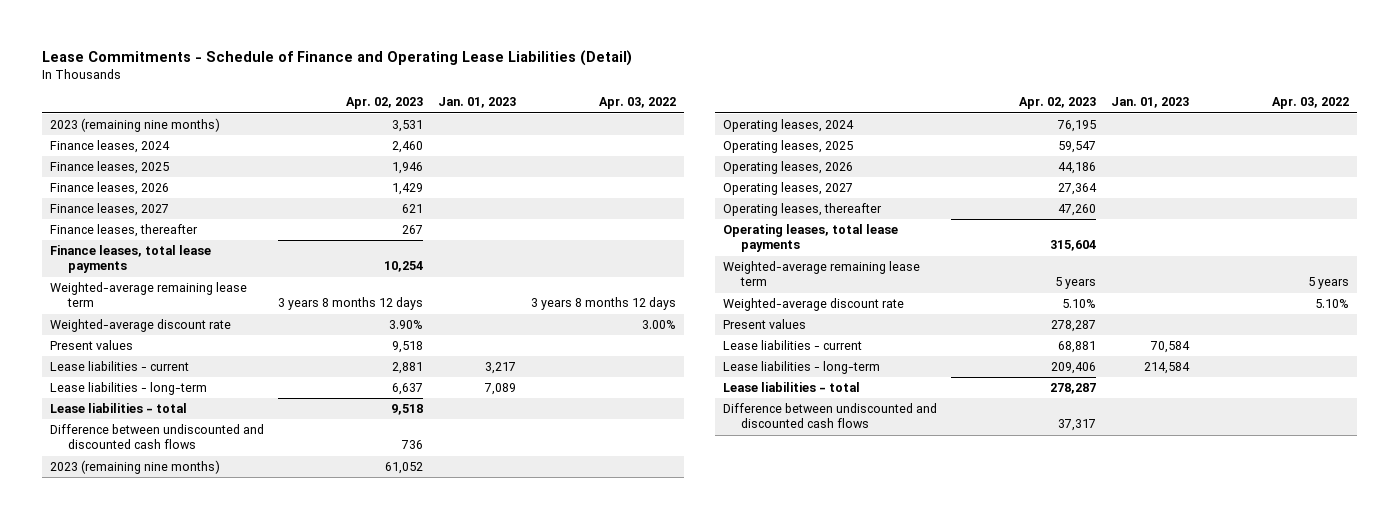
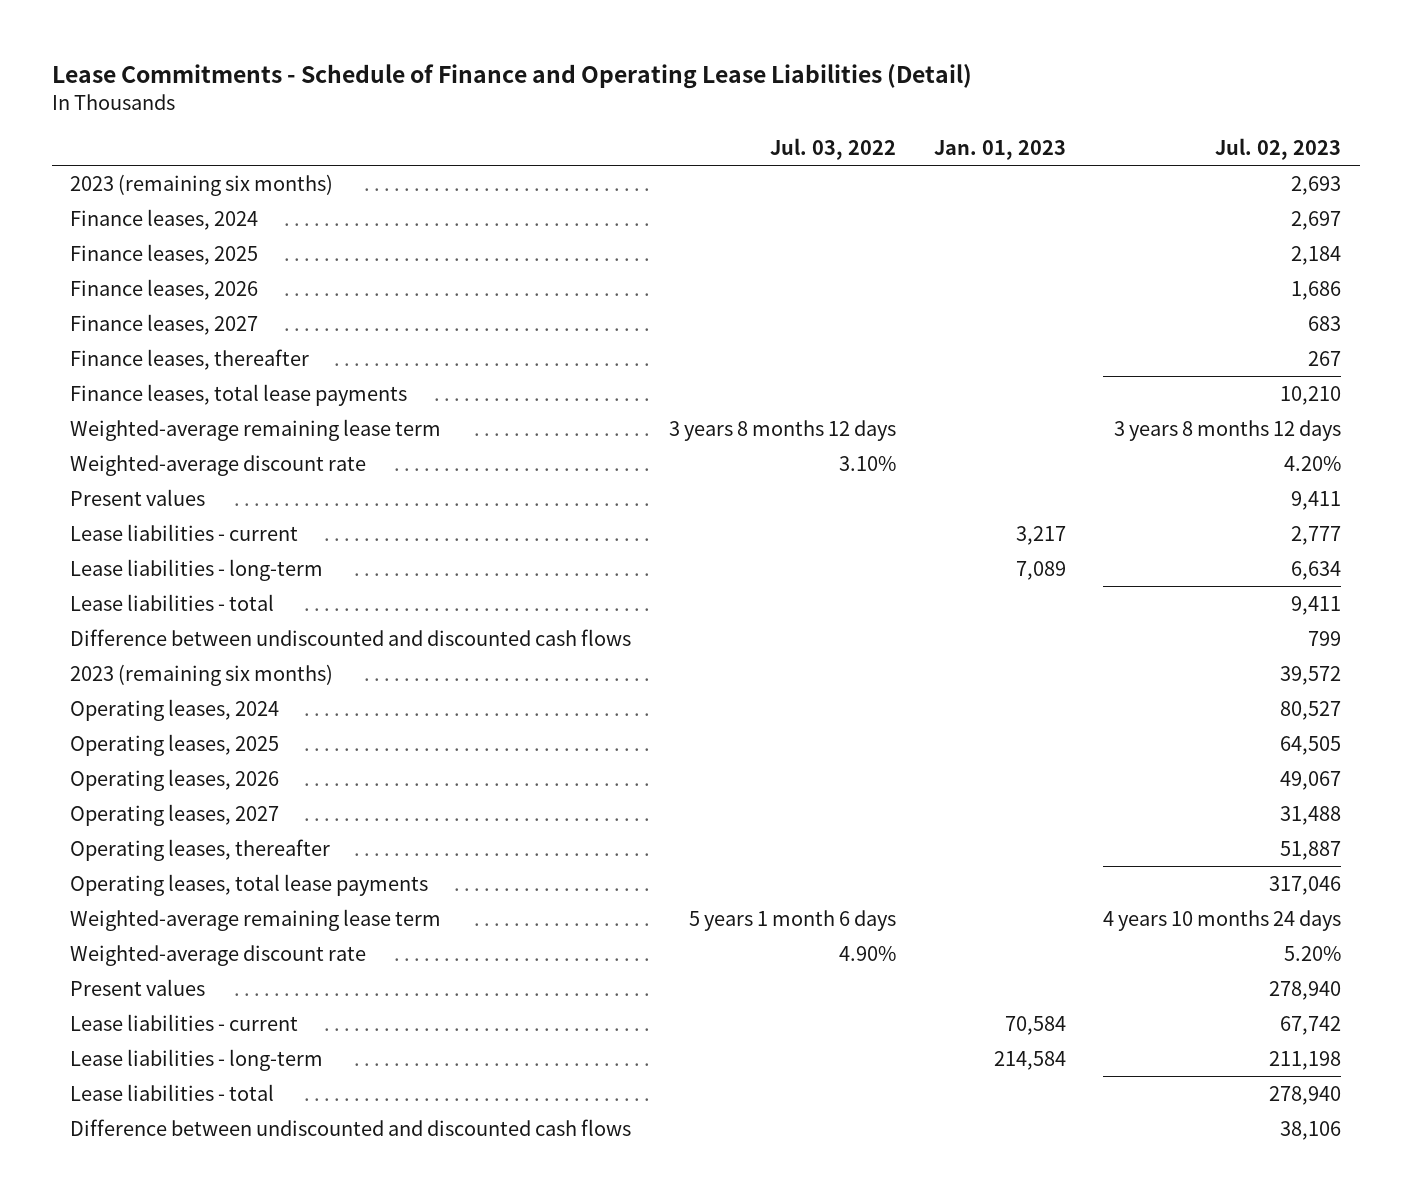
[346,97,424,110] Apr. 02, 2023 -> none
[599,97,677,110] Apr. 03, 2022 -> none
none -> [770,137,897,160] Jul. 03, 2022
none -> [1215,137,1342,160] Jul. 02, 2023
[49,118,220,133] 2023 (remaining nine months) -> [70,173,334,196] 2023 (remaining six months)
[49,460,220,475] 2023 (remaining nine months) -> [70,663,334,686] 2023 (remaining six months)

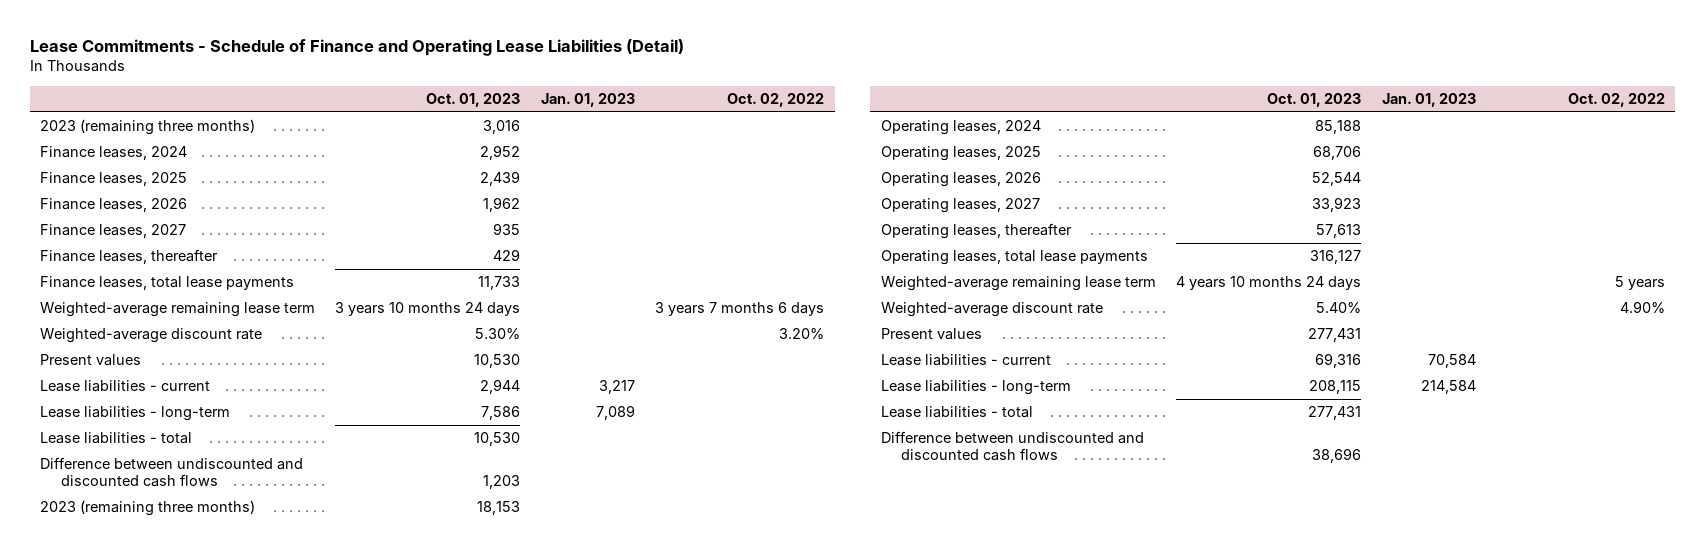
[770,137,897,160] Jul. 03, 2022 -> none
[1215,137,1342,160] Jul. 02, 2023 -> none
none -> [426,93,521,108] Oct. 01, 2023
none -> [727,93,825,108] Oct. 02, 2022
[70,173,334,196] 2023 (remaining six months) -> [39,119,255,136] 2023 (remaining three months)
[70,663,334,686] 2023 (remaining six months) -> [39,500,255,517] 2023 (remaining three months)

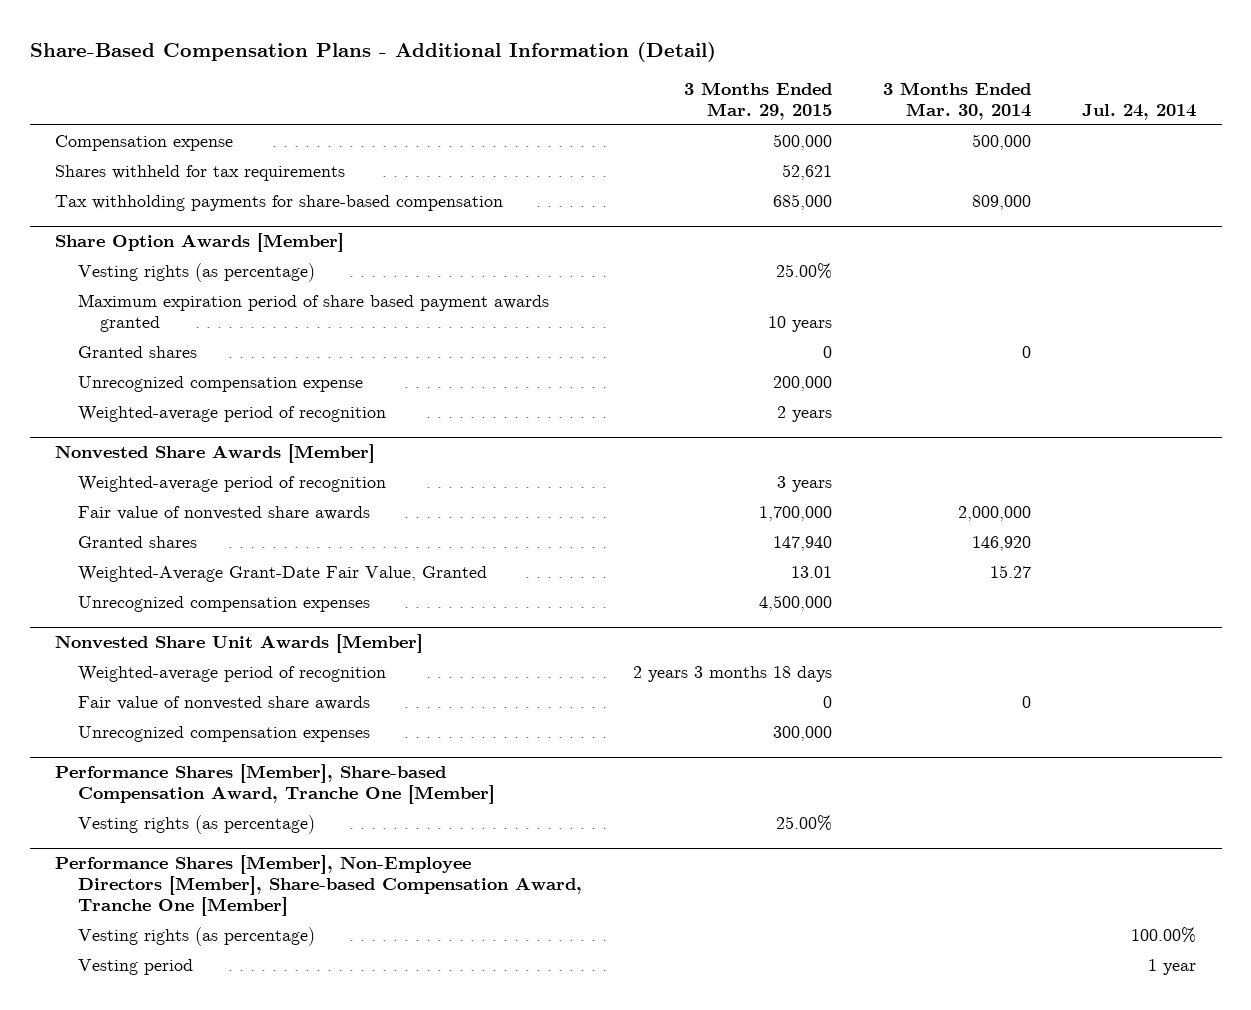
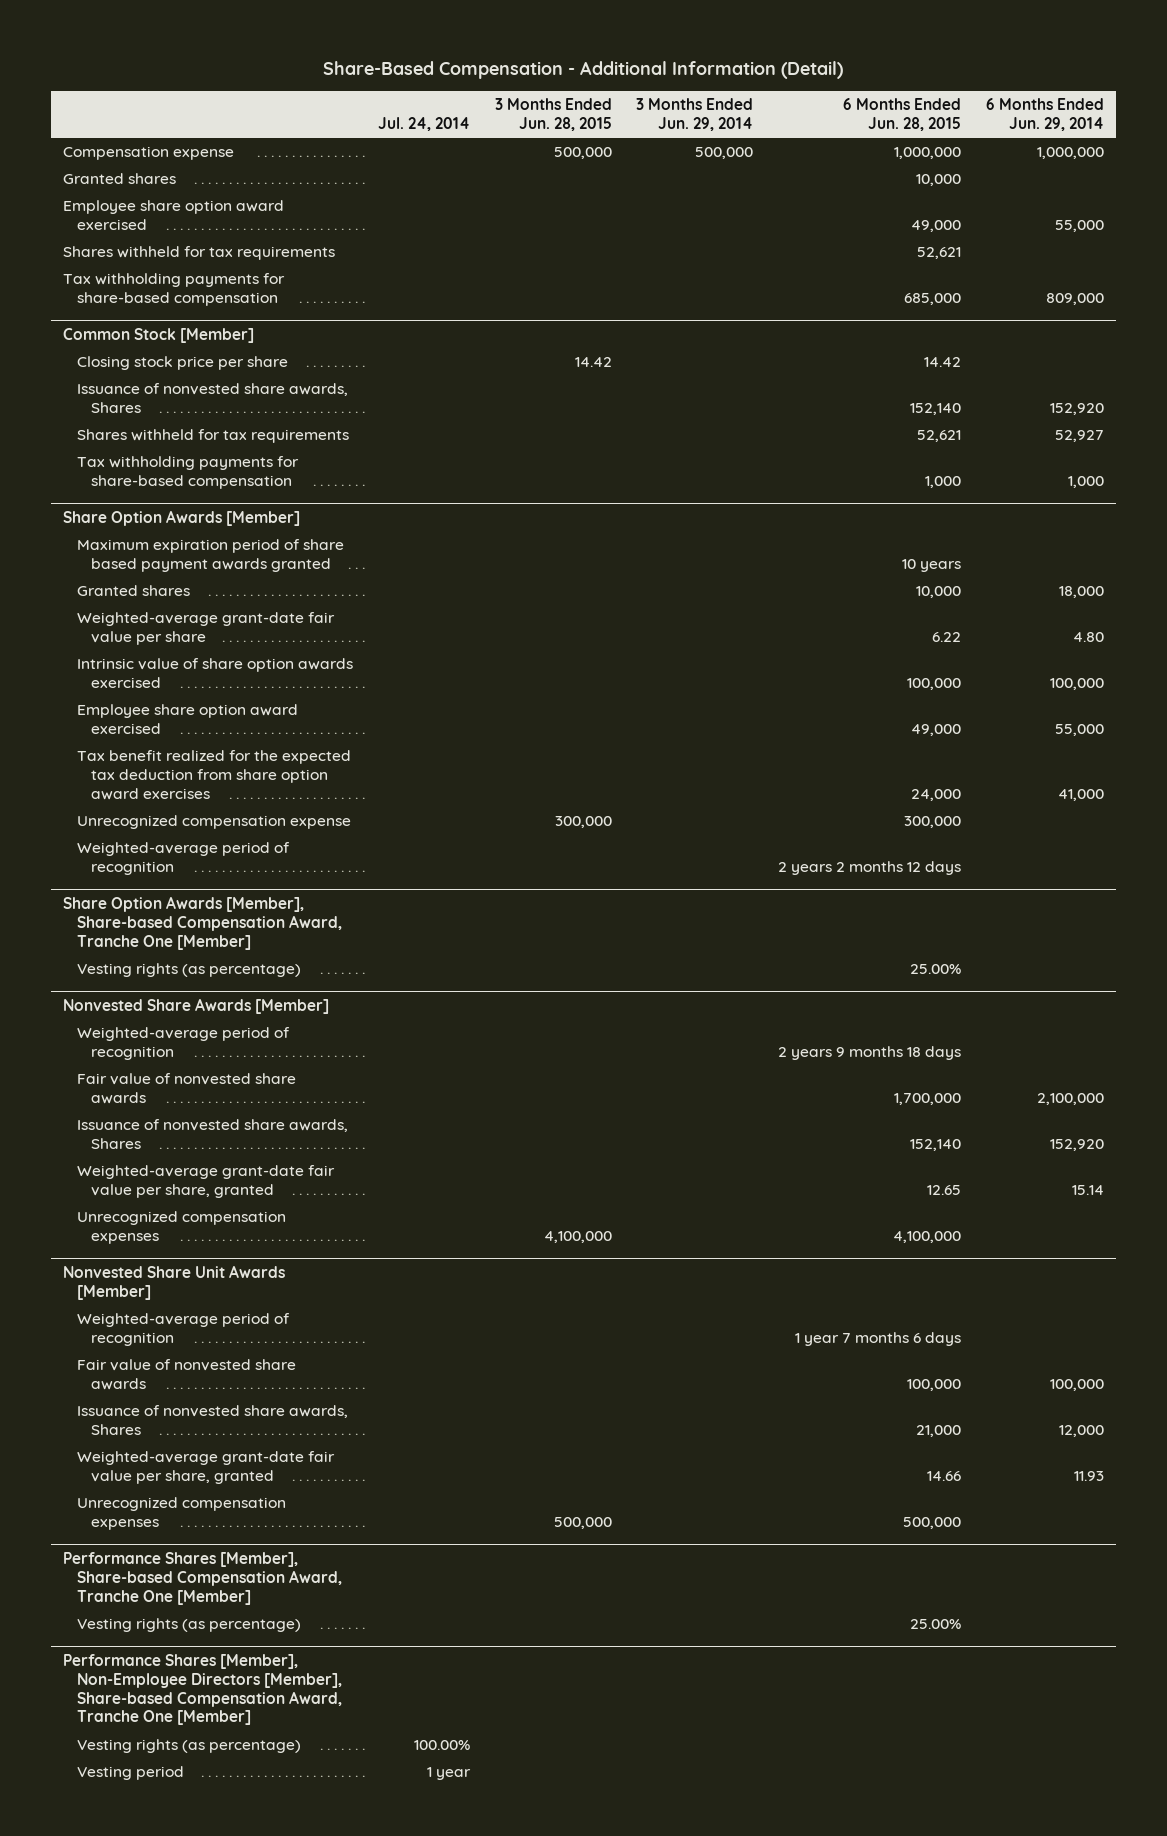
[29,41,716,62] Share-Based Compensation Plans - Additional Information (Detail) -> [323,61,844,80] Share-Based Compensation - Additional Information (Detail)
[683,81,832,120] 3 Months Ended Mar. 29, 2015 -> none
[883,81,1032,120] 3 Months Ended Mar. 30, 2014 -> none
none -> [494,98,612,132] 3 Months Ended Jun. 28, 2015
none -> [636,98,754,132] 3 Months Ended Jun. 29, 2014
none -> [843,98,962,132] 6 Months Ended Jun. 28, 2015
none -> [985,98,1104,132] 6 Months Ended Jun. 29, 2014
none -> [63,173,177,185] Granted shares
none -> [63,200,285,231] Employee share option award exercised
none -> [63,327,255,343] Common Stock [Member]
none -> [77,356,289,371] Closing stock price per share
none -> [77,383,349,414] Issuance of nonvested share awards, Shares
none -> [77,429,350,444] Shares withheld for tax requirements
none -> [77,456,300,490] Tax withholding payments for share-based compensation
[77,262,315,282] Vesting rights (as percentage) -> none
none -> [77,612,336,646] Weighted-average grant-date fair value per share
none -> [77,658,354,689] Intrinsic value of share option awards exercised
none -> [77,704,299,735] Employee share option award exercised
none -> [77,750,352,801] Tax benefit realized for the expected tax deduction from share option award exercises
none -> [63,895,343,950] Share Option Awards [Member], Share-based Compensation Award, Tranche One [Member]
none -> [77,963,302,978] Vesting rights (as percentage)
[77,535,197,548] Granted shares -> [77,1119,349,1150] Issuance of nonvested share awards, Shares
[77,565,487,582] Weighted-Average Grant-Date Fair Value, Granted -> [77,1165,336,1199] Weighted-average grant-date fair value per share, granted
none -> [77,1405,349,1436] Issuance of nonvested share awards, Shares
none -> [77,1451,336,1485] Weighted-average grant-date fair value per share, granted

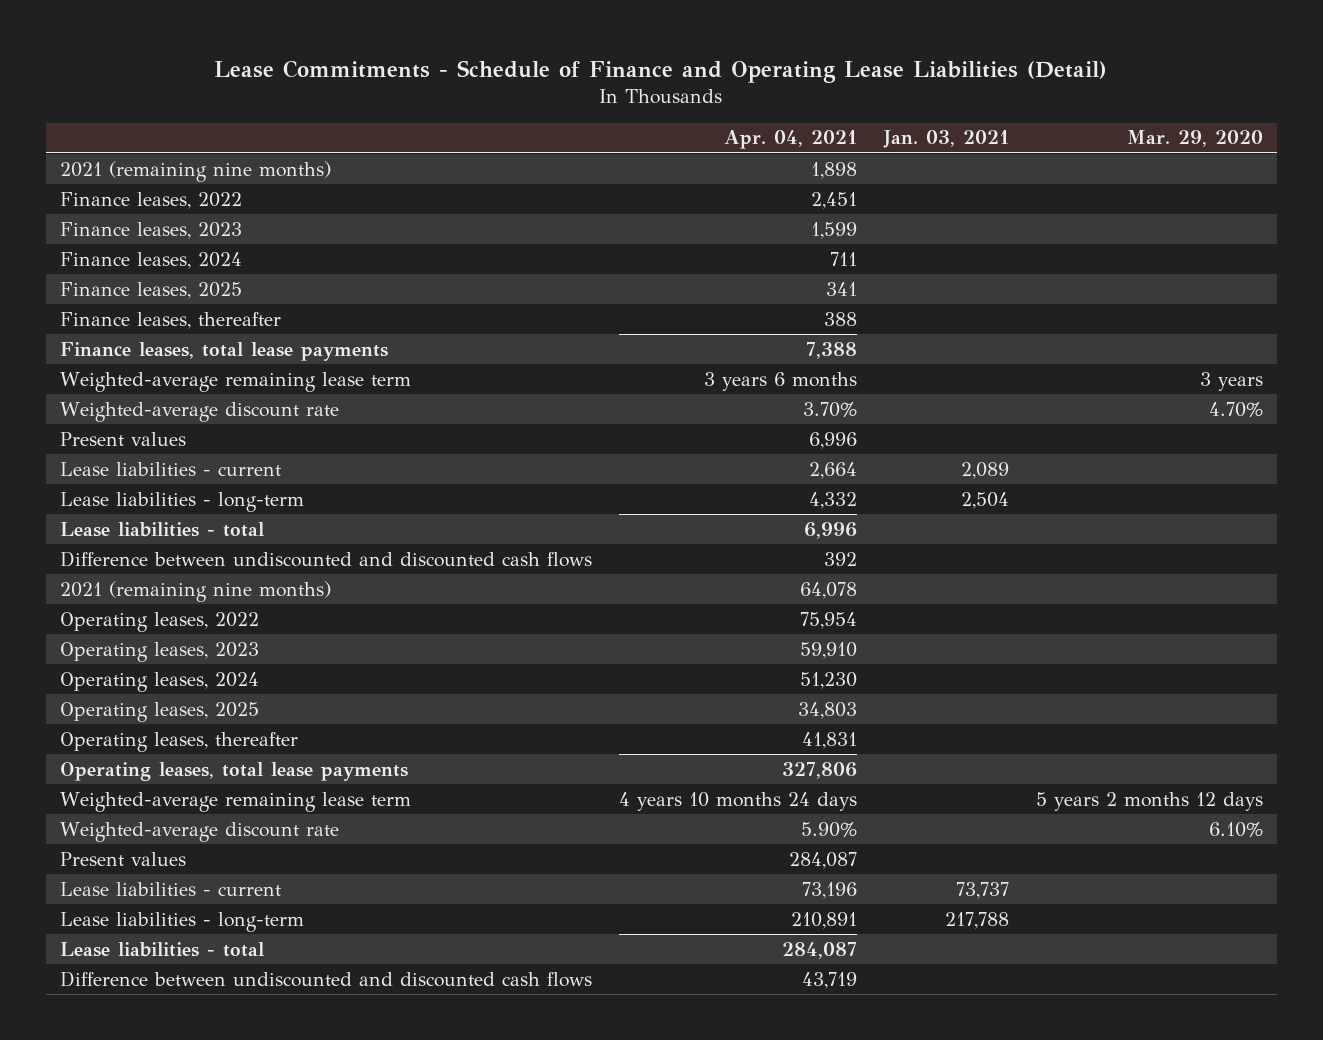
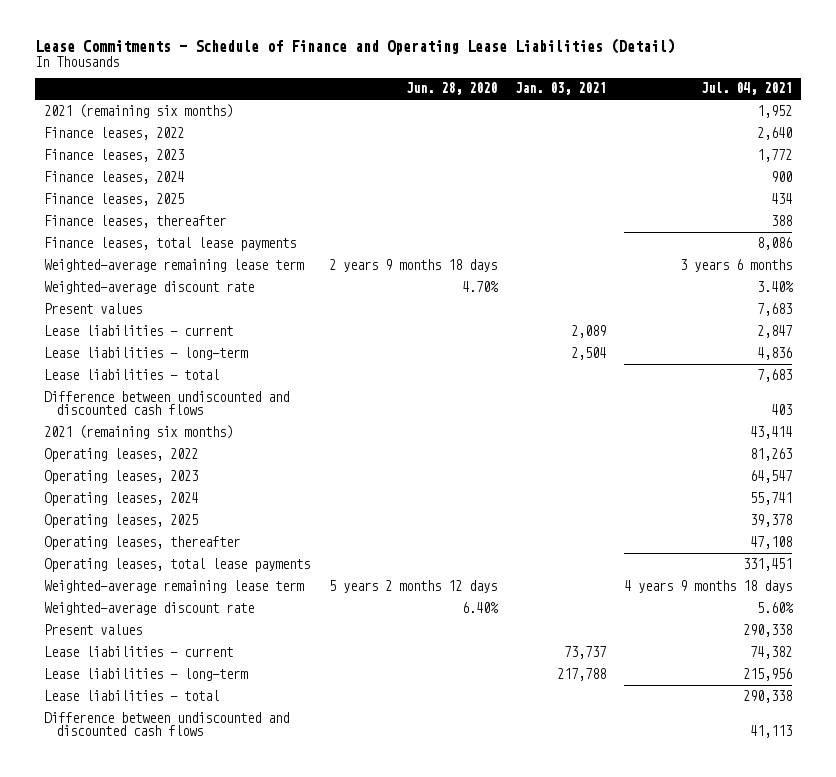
[723,130,857,150] Apr. 04, 2021 -> none
[1127,130,1264,148] Mar. 29, 2020 -> none
none -> [405,82,497,96] Jun. 28, 2020
none -> [701,82,793,96] Jul. 04, 2021
[59,160,331,182] 2021 (remaining nine months) -> [44,103,234,118] 2021 (remaining six months)
[59,580,331,602] 2021 (remaining nine months) -> [44,424,234,439] 2021 (remaining six months)

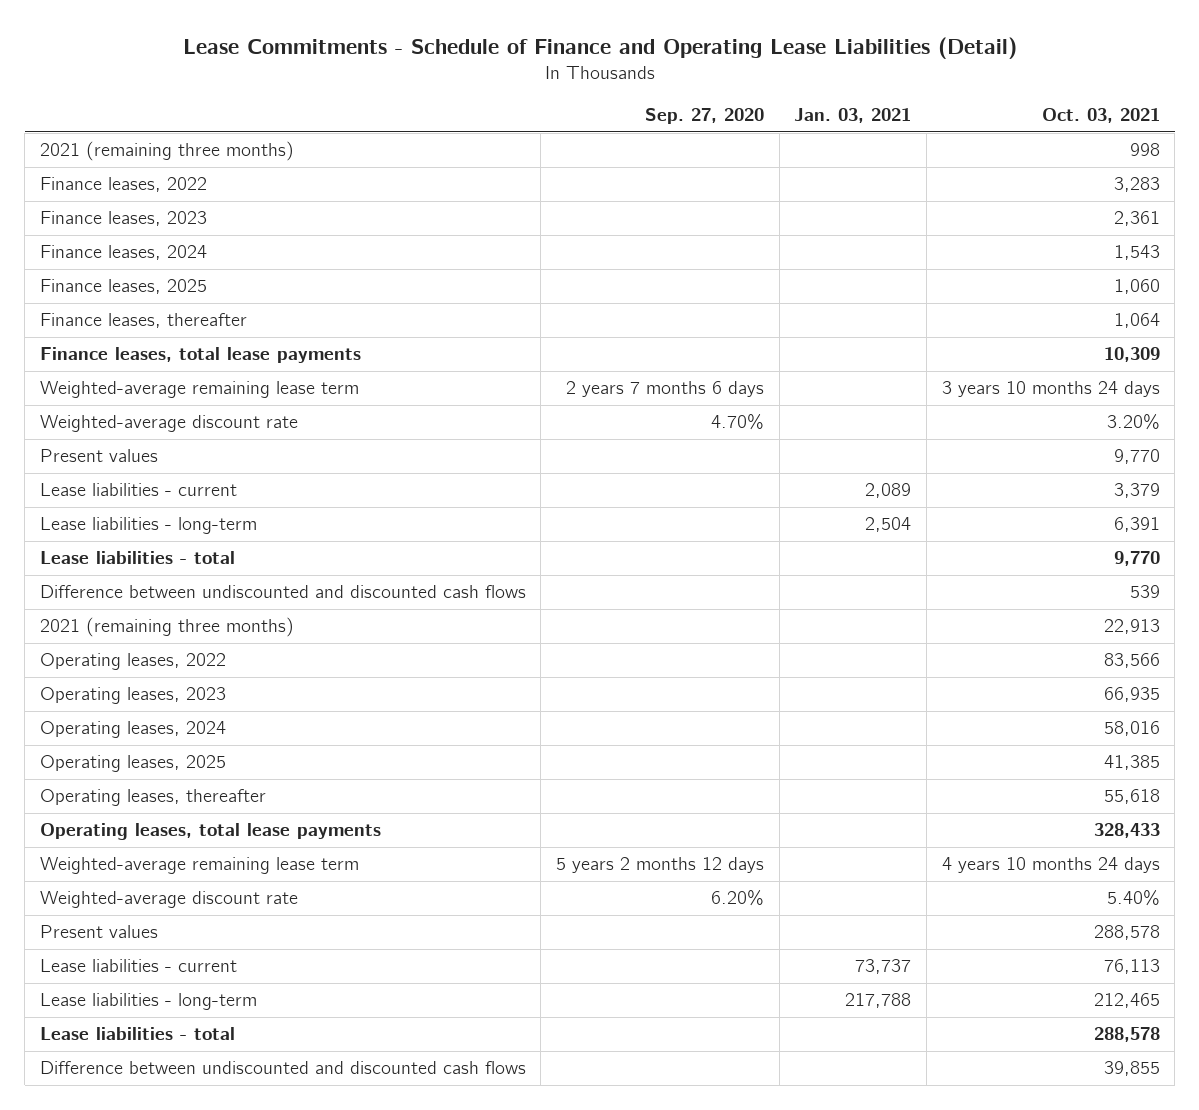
[405,82,497,96] Jun. 28, 2020 -> none
[701,82,793,96] Jul. 04, 2021 -> none
none -> [645,108,765,125] Sep. 27, 2020
none -> [1041,108,1160,124] Oct. 03, 2021
[44,103,234,118] 2021 (remaining six months) -> [39,141,294,162] 2021 (remaining three months)
[44,424,234,439] 2021 (remaining six months) -> [39,617,294,638] 2021 (remaining three months)

